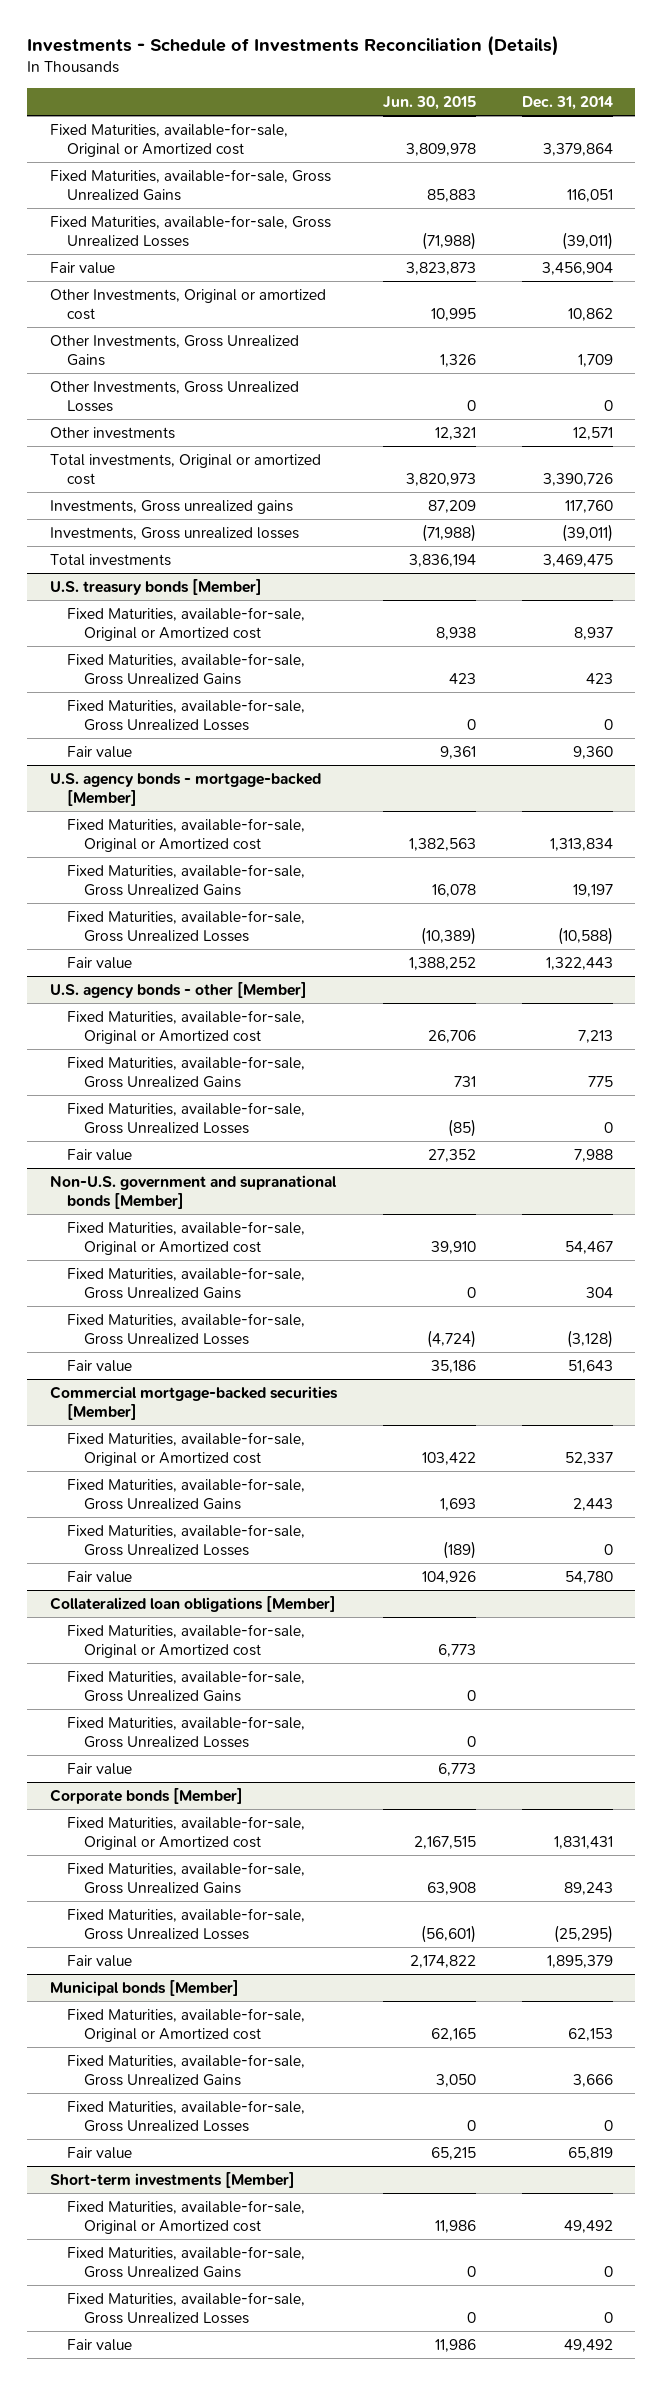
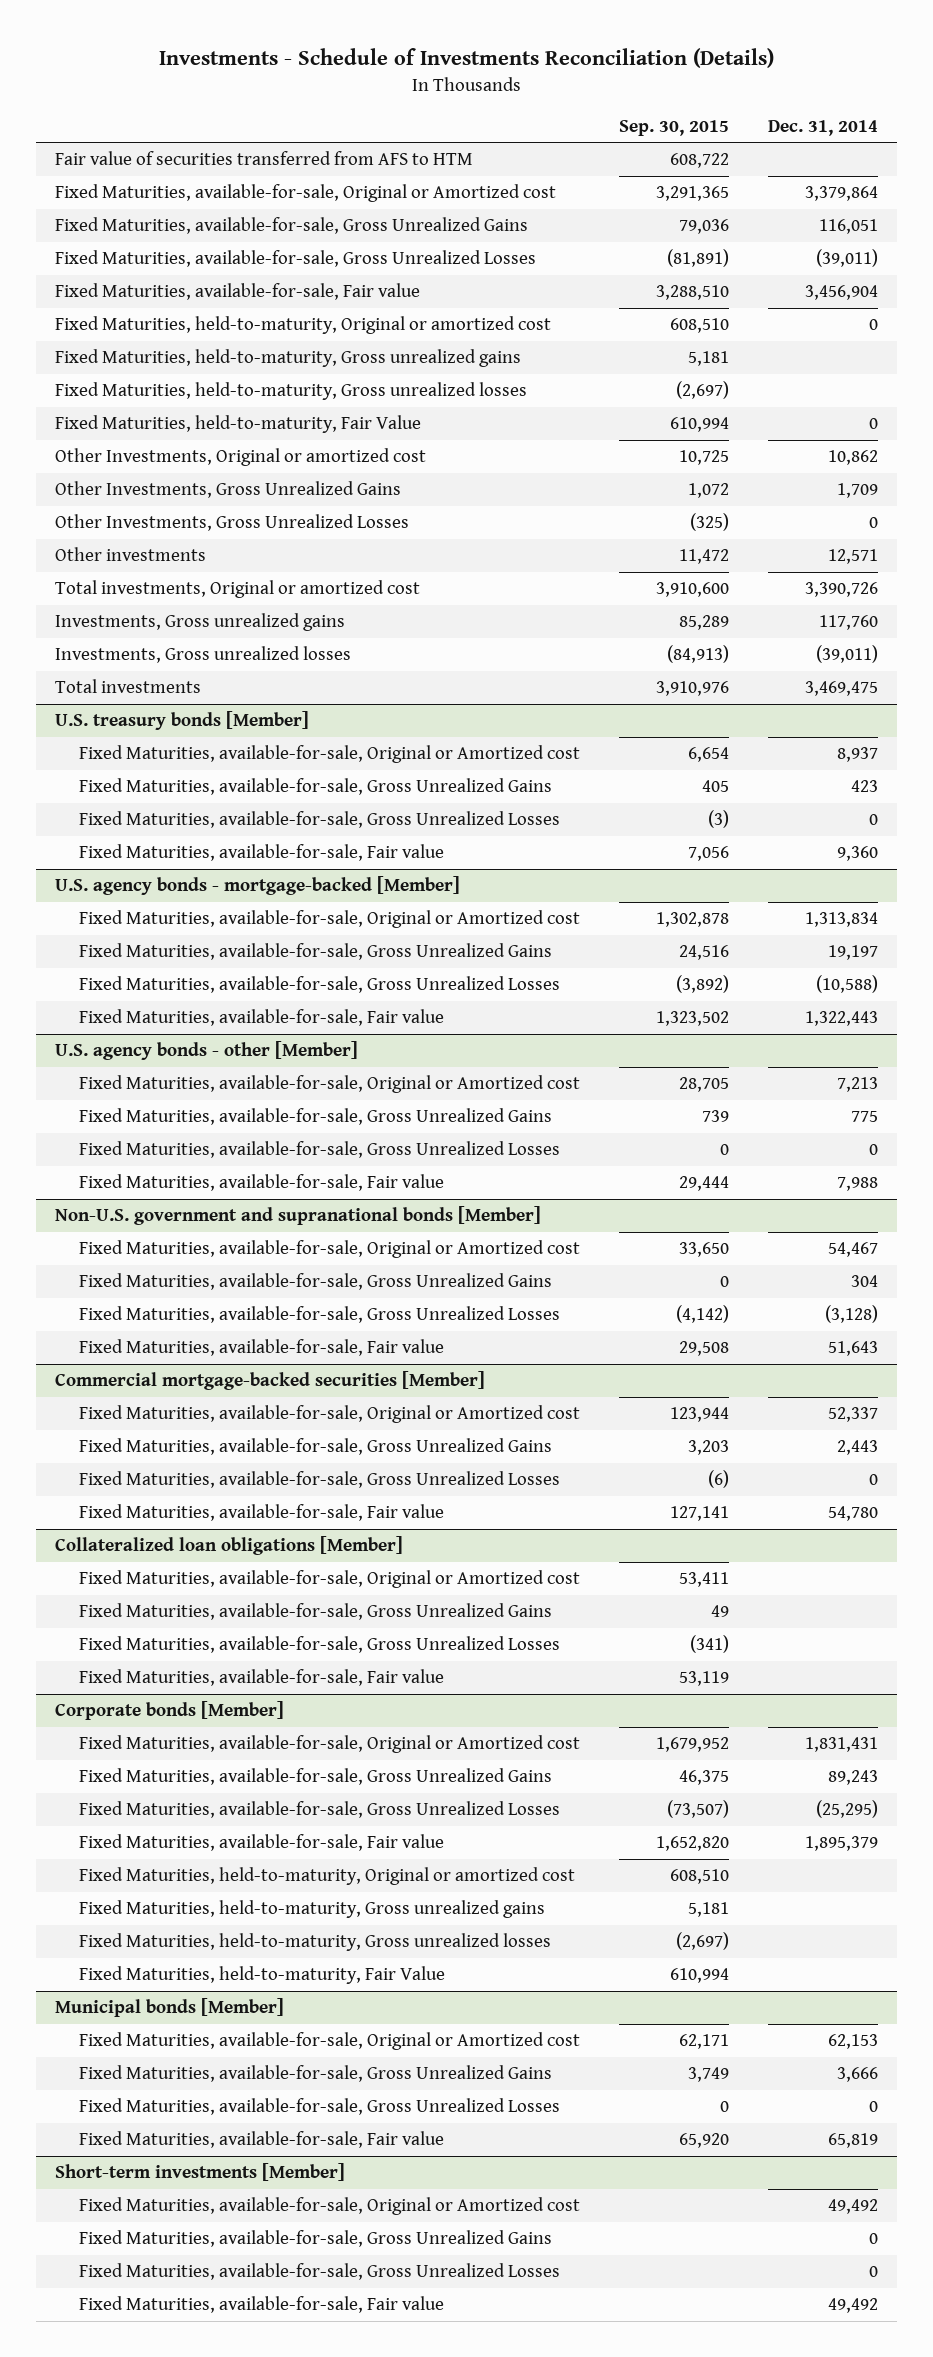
[382,95,476,110] Jun. 30, 2015 -> none
none -> [618,119,729,136] Sep. 30, 2015
none -> [55,151,474,166] Fair value of securities transferred from AFS to HTM
[49,261,115,274] Fair value -> [55,283,421,301] Fixed Maturities, available-for-sale, Fair value
none -> [55,316,552,335] Fixed Maturities, held-to-maturity, Original or amortized cost
none -> [55,349,522,368] Fixed Maturities, held-to-maturity, Gross unrealized gains
none -> [55,382,528,401] Fixed Maturities, held-to-maturity, Gross unrealized losses
none -> [55,415,422,434] Fixed Maturities, held-to-maturity, Fair Value
[66,745,132,758] Fair value -> [79,844,445,862] Fixed Maturities, available-for-sale, Fair value
[66,956,132,969] Fair value -> [79,1009,445,1027] Fixed Maturities, available-for-sale, Fair value
[66,1148,132,1161] Fair value -> [79,1174,445,1192] Fixed Maturities, available-for-sale, Fair value
[66,1359,132,1372] Fair value -> [79,1339,445,1357] Fixed Maturities, available-for-sale, Fair value
[66,1570,132,1583] Fair value -> [79,1504,445,1522] Fixed Maturities, available-for-sale, Fair value
[66,1762,132,1775] Fair value -> [79,1669,445,1687] Fixed Maturities, available-for-sale, Fair value
[66,1954,132,1967] Fair value -> [79,1834,445,1852] Fixed Maturities, available-for-sale, Fair value
none -> [79,1867,576,1886] Fixed Maturities, held-to-maturity, Original or amortized cost
none -> [79,1900,546,1919] Fixed Maturities, held-to-maturity, Gross unrealized gains
none -> [79,1933,552,1952] Fixed Maturities, held-to-maturity, Gross unrealized losses
none -> [79,1966,446,1985] Fixed Maturities, held-to-maturity, Fair Value
[66,2146,132,2159] Fair value -> [79,2131,445,2149] Fixed Maturities, available-for-sale, Fair value
[66,2338,132,2351] Fair value -> [79,2296,445,2314] Fixed Maturities, available-for-sale, Fair value

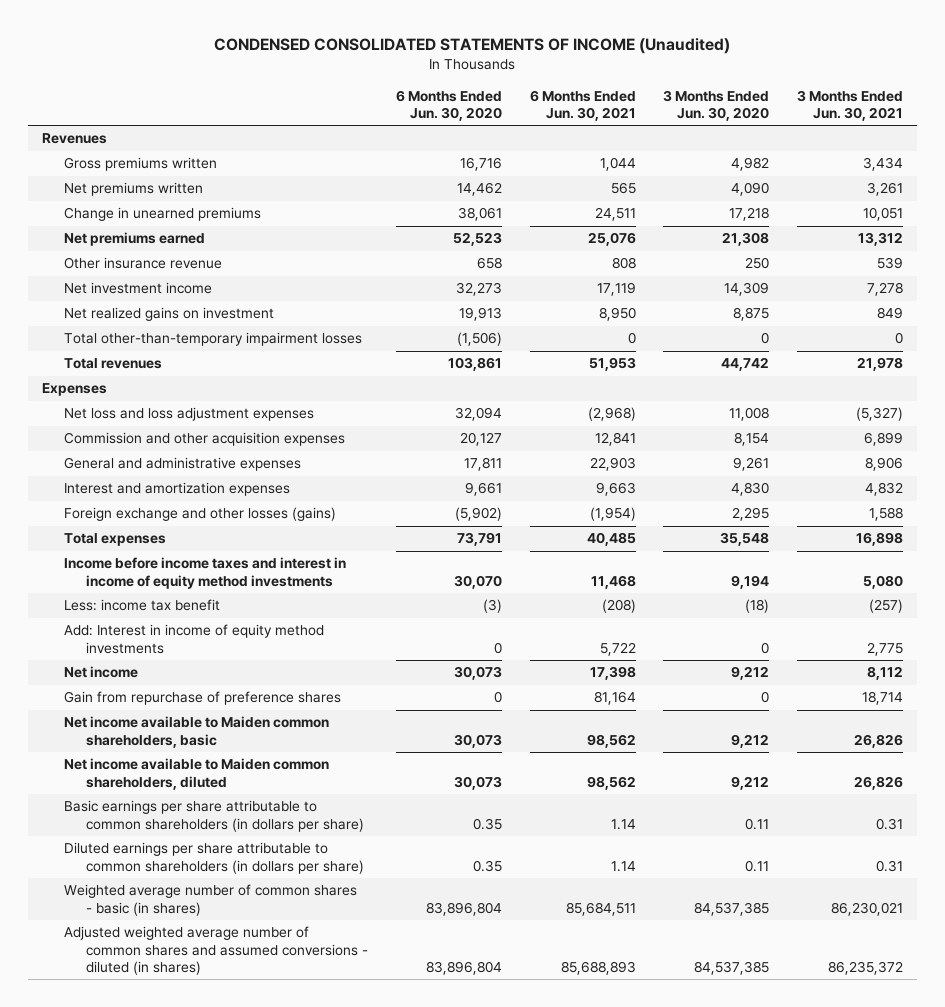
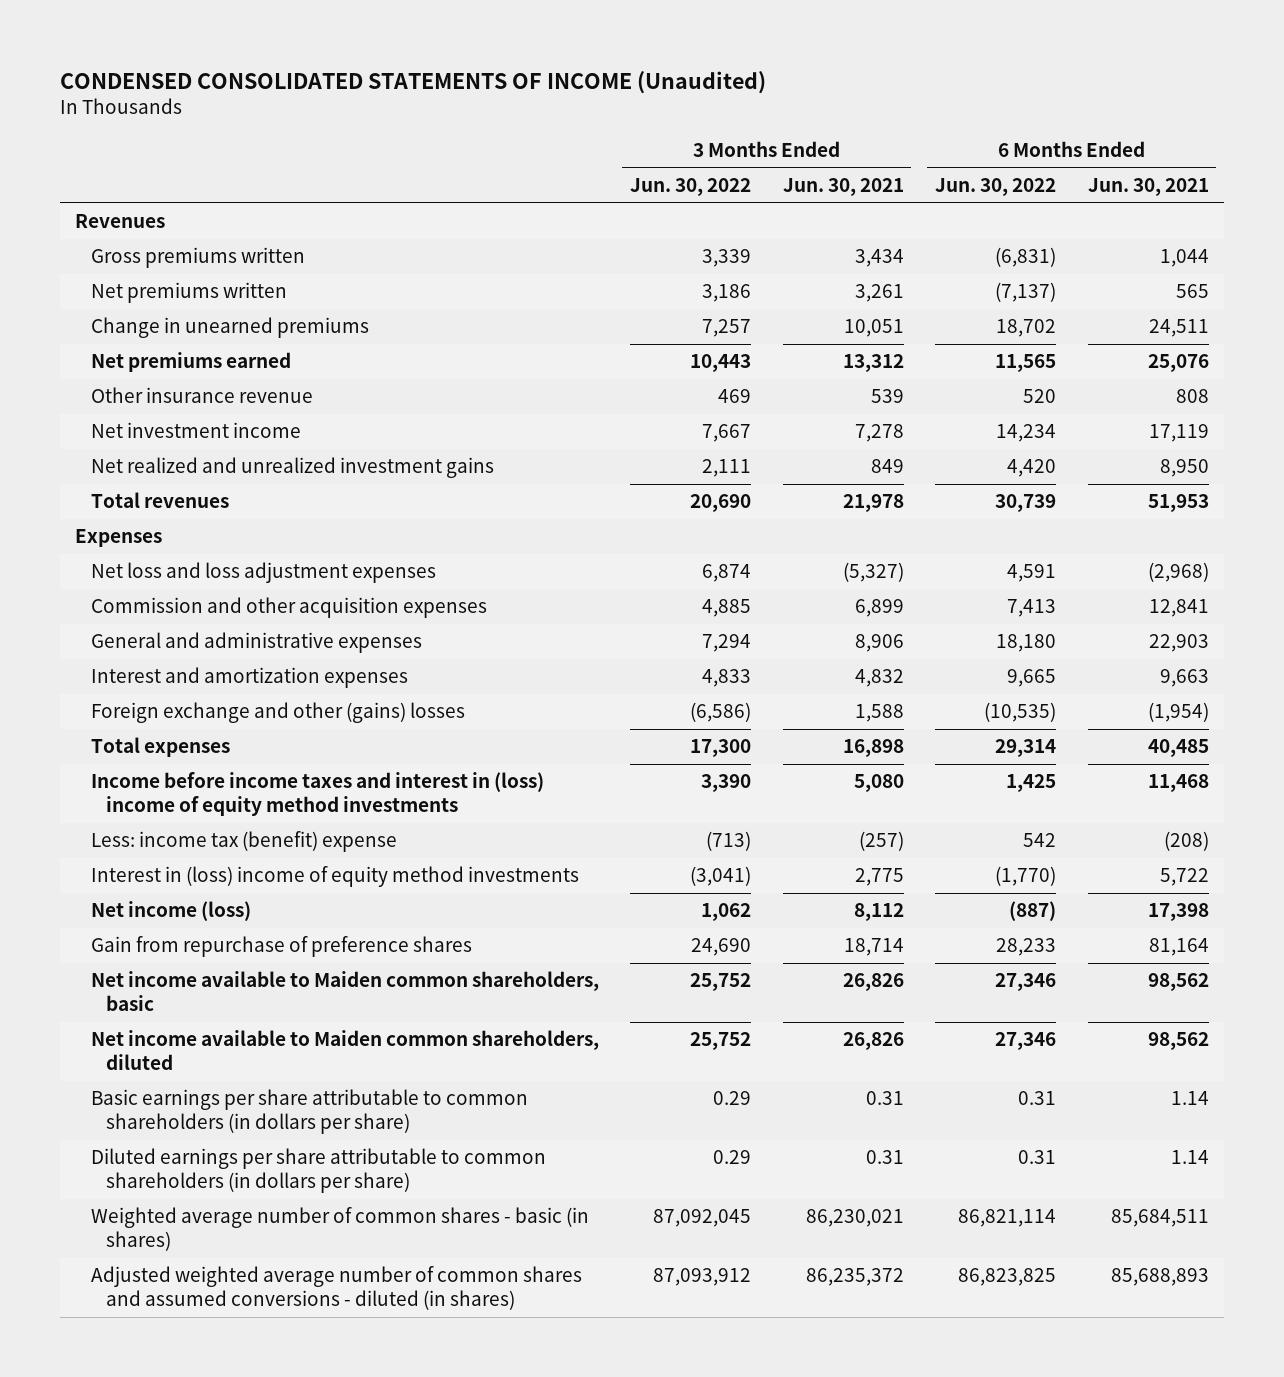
[396,89,503,121] 6 Months Ended Jun. 30, 2020 -> none
[663,89,770,121] 3 Months Ended Jun. 30, 2020 -> none
none -> [630,178,752,197] Jun. 30, 2022
none -> [935,178,1057,197] Jun. 30, 2022
[64,332,363,347] Total other-than-temporary impairment losses -> none
[64,307,275,322] Net realized gains on investment -> [90,457,494,479] Net realized and unrealized investment gains
[64,507,337,522] Foreign exchange and other losses (gains) -> [90,702,465,724] Foreign exchange and other (gains) losses
[64,557,347,589] Income before income taxes and interest in income of equity method investments -> [90,772,544,817] Income before income taxes and interest in (loss) income of equity method investments
[64,599,221,612] Less: income tax benefit -> [90,831,397,853] Less: income tax (benefit) expense
[64,624,325,654] Add: Interest in income of equity method investments -> [90,866,579,888] Interest in (loss) income of equity method investments
[64,666,139,679] Net income -> [90,901,251,922] Net income (loss)

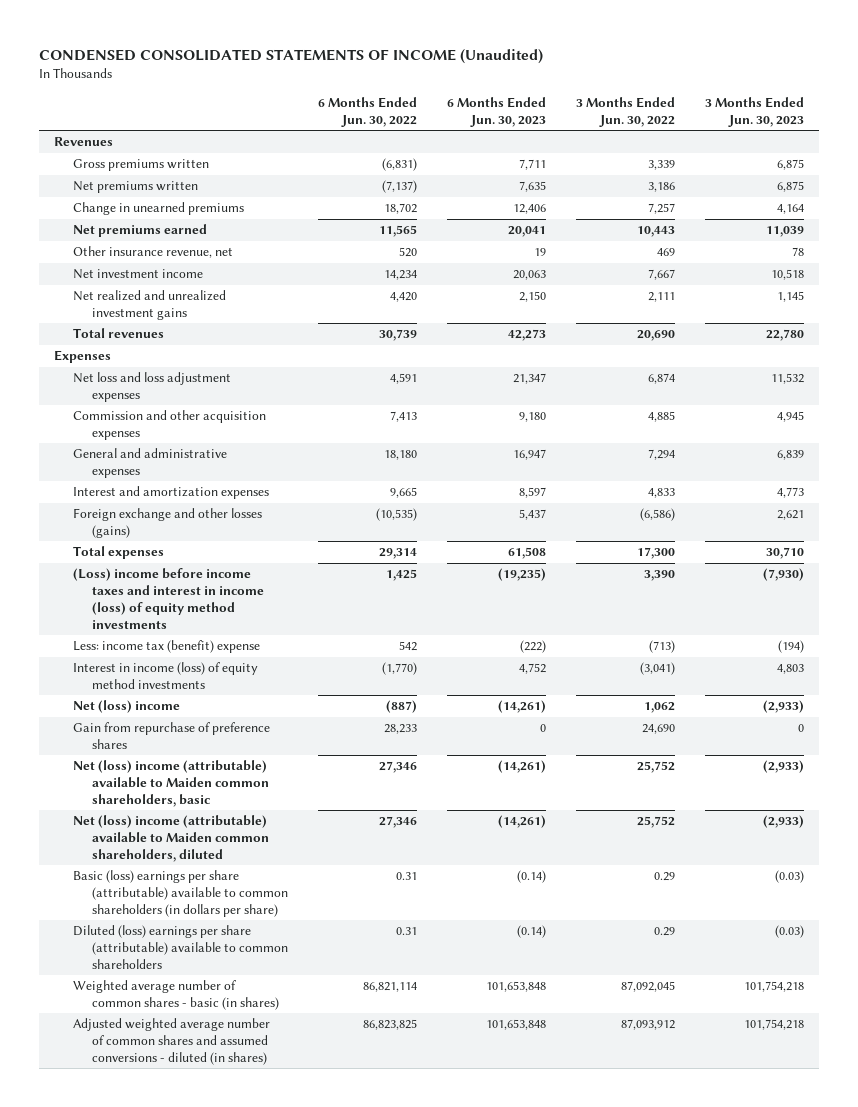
[782,178,904,197] Jun. 30, 2021 -> none
[1087,178,1209,197] Jun. 30, 2021 -> none
none -> [447,97,547,128] 6 Months Ended Jun. 30, 2023
none -> [705,97,805,128] 3 Months Ended Jun. 30, 2023
[90,387,313,404] Other insurance revenue -> [72,246,233,259] Other insurance revenue, net
[90,702,465,724] Foreign exchange and other (gains) losses -> [72,508,262,539] Foreign exchange and other losses (gains)
[90,772,544,817] Income before income taxes and interest in (loss) income of equity method investments -> [72,568,265,629] (Loss) income before income taxes and interest in income (loss) of equity method investments
[90,866,579,888] Interest in (loss) income of equity method investments -> [72,662,258,690] Interest in income (loss) of equity method investments
[90,901,251,922] Net income (loss) -> [72,700,180,714] Net (loss) income
[90,971,599,1012] Net income available to Maiden common shareholders, basic -> [72,760,270,807] Net (loss) income (attributable) available to Maiden common shareholders, basic
[90,1030,599,1071] Net income available to Maiden common shareholders, diluted -> [72,815,270,862] Net (loss) income (attributable) available to Maiden common shareholders, diluted
[90,1089,528,1135] Basic earnings per share attributable to common shareholders (in dollars per share) -> [72,870,289,917] Basic (loss) earnings per share (attributable) available to common shareholders (in dollars per share)
[90,1148,546,1194] Diluted earnings per share attributable to common shareholders (in dollars per share) -> [72,925,289,969] Diluted (loss) earnings per share (attributable) available to common shareholders

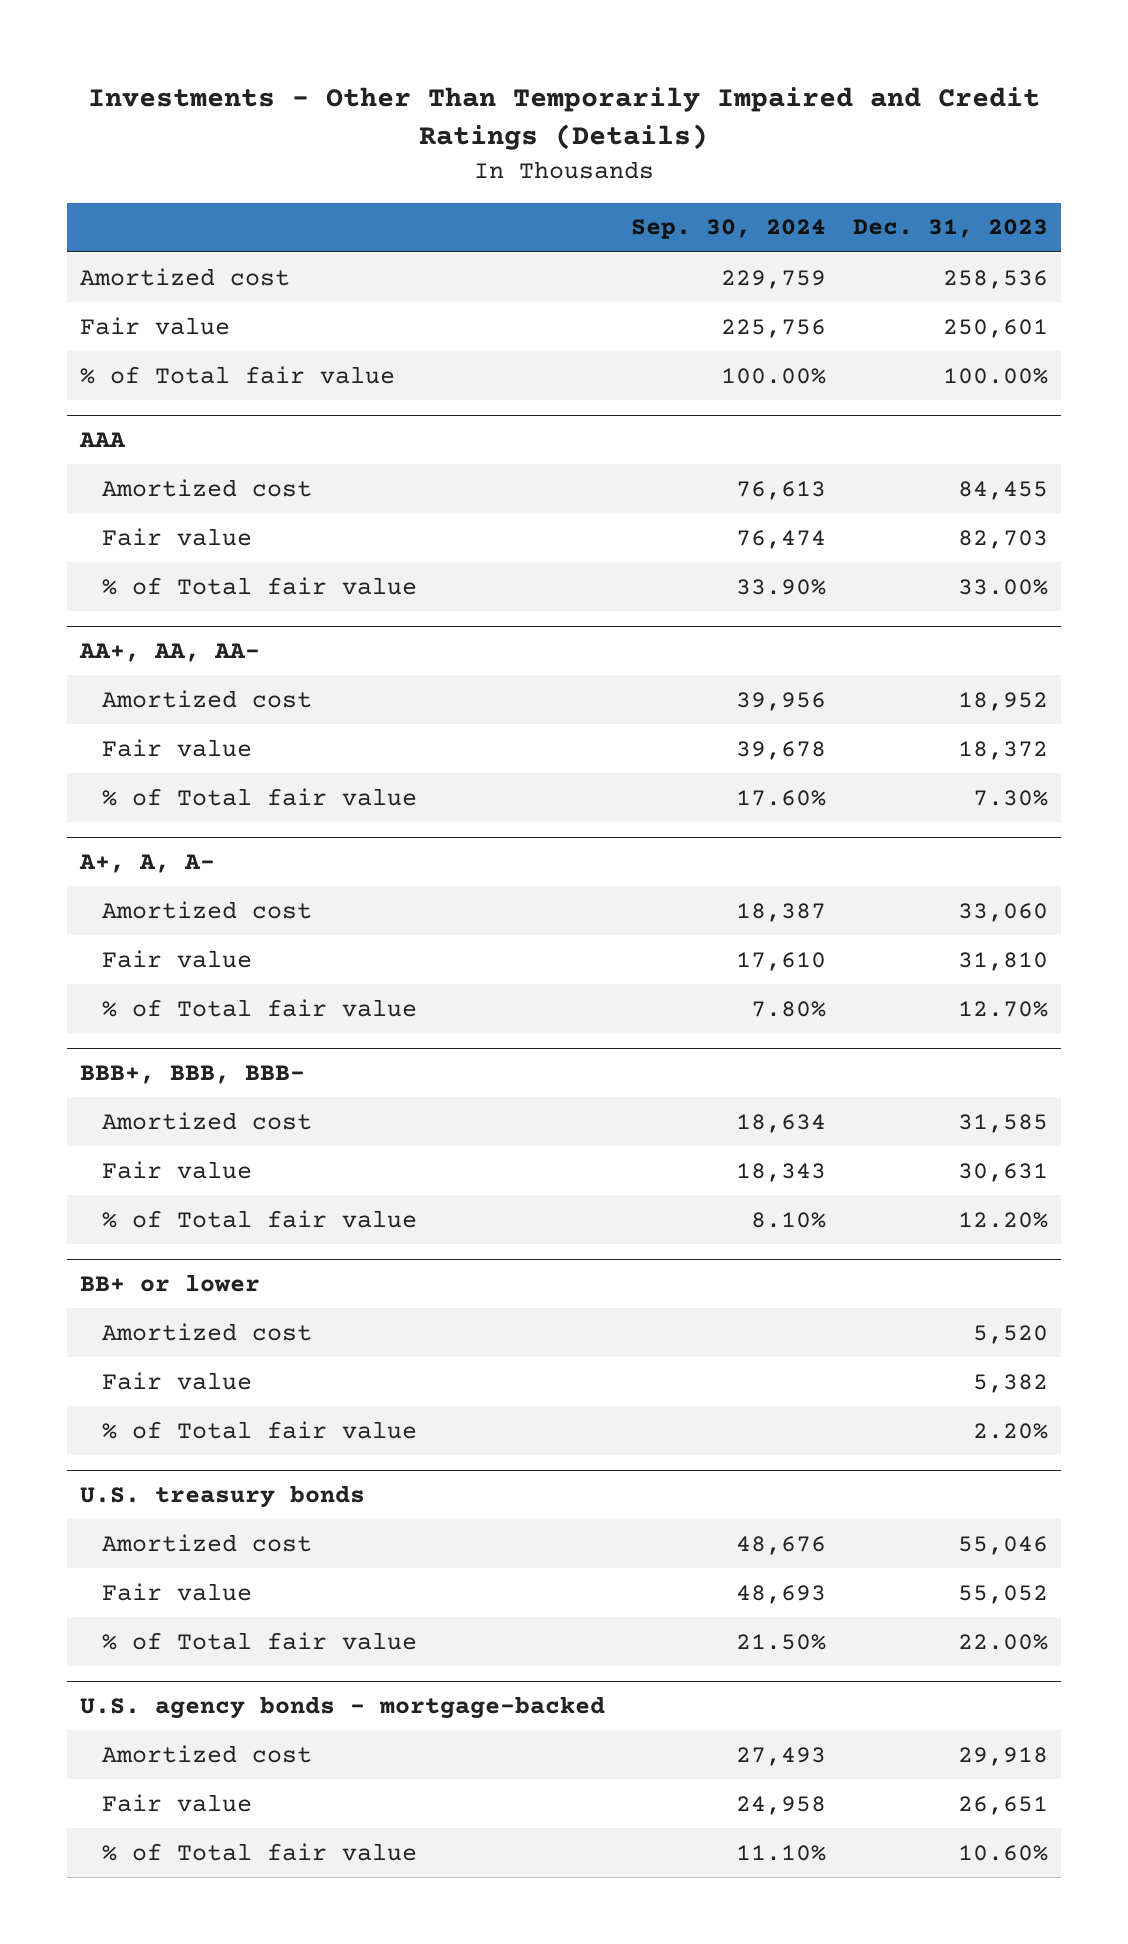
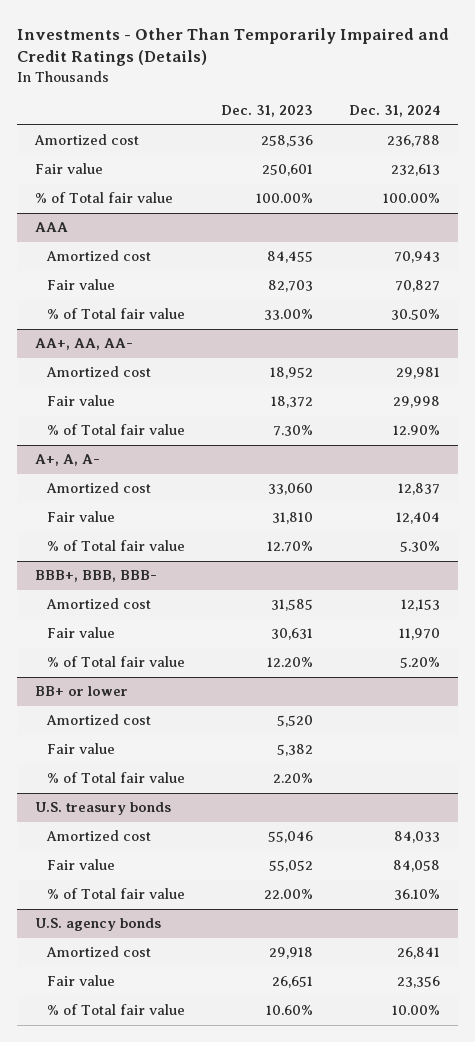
[631,219,827,240] Sep. 30, 2024 -> none
none -> [348,105,440,118] Dec. 31, 2024
[80,1695,606,1719] U.S. agency bonds - mortgage-backed -> [35,918,162,932] U.S. agency bonds

